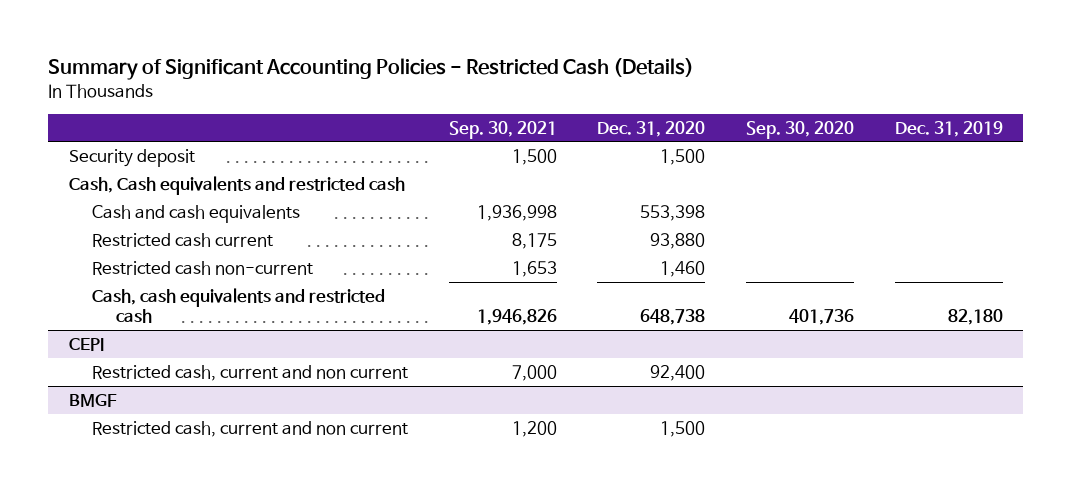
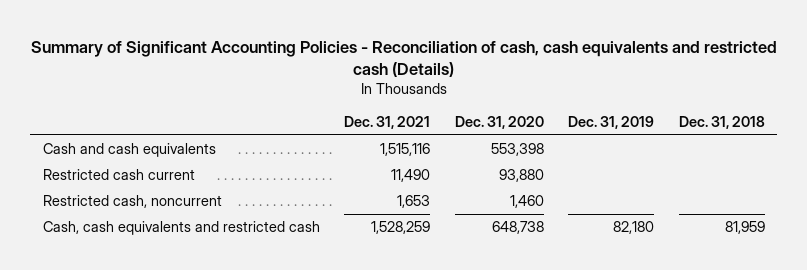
[48,58,695,81] Summary of Significant Accounting Policies - Restricted Cash (Details) -> [30,40,777,77] Summary of Significant Accounting Policies - Reconciliation of cash, cash equivalents and restricted cash (Details)
[448,120,557,139] Sep. 30, 2021 -> none
[746,120,855,139] Sep. 30, 2020 -> none
none -> [344,115,431,129] Dec. 31, 2021
none -> [678,115,765,129] Dec. 31, 2018
[68,148,195,167] Security deposit -> none
[68,175,405,195] Cash, Cash equivalents and restricted cash -> none
[92,260,314,275] Restricted cash non-current -> [42,195,222,209] Restricted cash, noncurrent
[68,337,104,351] CEPI -> none
[92,364,409,381] Restricted cash, current and non current -> none
[68,393,117,407] BMGF -> none
[92,420,409,437] Restricted cash, current and non current -> none

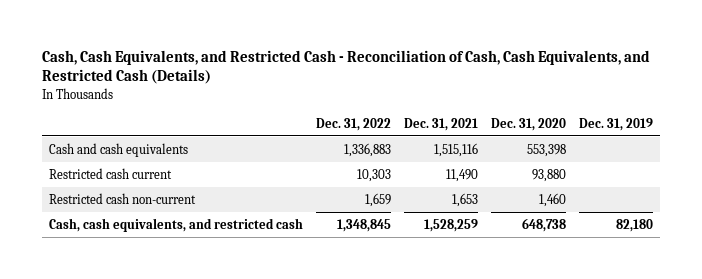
[30,40,777,77] Summary of Significant Accounting Policies - Reconciliation of cash, cash equivalents and restricted cash (Details) -> [42,49,651,85] Cash, Cash Equivalents, and Restricted Cash - Reconciliation of Cash, Cash Equivalents, and Restricted Cash (Details)
[678,115,765,129] Dec. 31, 2018 -> none
none -> [315,117,391,131] Dec. 31, 2022
[42,195,222,209] Restricted cash, noncurrent -> [48,192,196,204] Restricted cash non-current
[42,221,320,236] Cash, cash equivalents and restricted cash -> [48,217,303,232] Cash, cash equivalents, and restricted cash

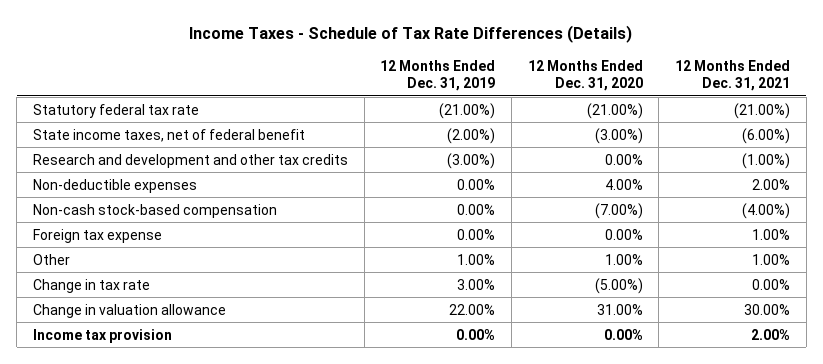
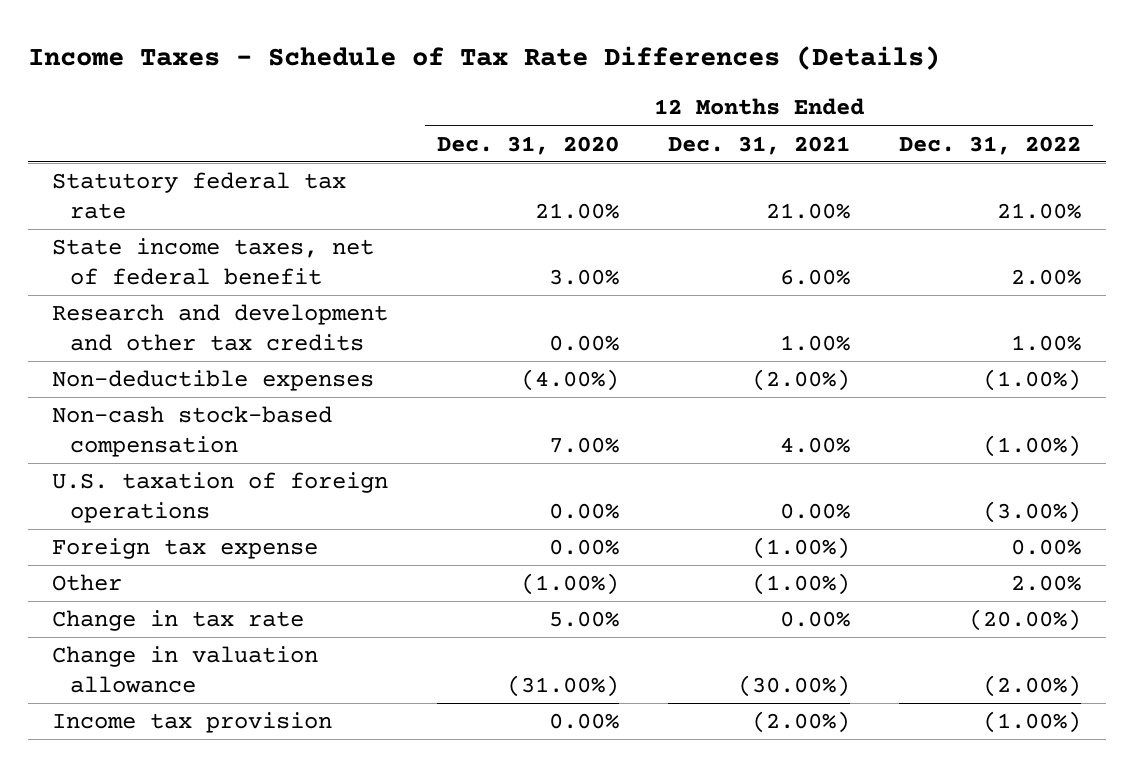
[380,59,496,91] 12 Months Ended Dec. 31, 2019 -> none
none -> [899,135,1082,155] Dec. 31, 2022
[586,102,643,119] (21.00%) -> [535,202,620,219] 21.00%
[733,102,790,119] (21.00%) -> [766,202,851,219] 21.00%
[594,127,643,144] (3.00%) -> [549,268,620,285] 3.00%
[741,127,790,144] (6.00%) -> [780,268,851,285] 6.00%
[741,152,790,169] (1.00%) -> [780,334,851,351] 1.00%
[604,178,643,190] 4.00% -> [521,369,620,392] (4.00%)
[751,178,790,190] 2.00% -> [752,369,851,392] (2.00%)
[594,202,643,219] (7.00%) -> [549,436,620,453] 7.00%
[741,202,790,219] (4.00%) -> [780,436,851,453] 4.00%
none -> [52,472,389,523] U.S. taxation of foreign operations
[751,228,790,240] 1.00% -> [752,537,851,560] (1.00%)
[604,253,643,265] 1.00% -> [521,573,620,596] (1.00%)
[751,253,790,265] 1.00% -> [752,573,851,596] (1.00%)
[594,277,643,294] (5.00%) -> [549,611,620,628] 5.00%
[596,303,643,315] 31.00% -> [507,674,620,697] (31.00%)
[743,303,790,315] 30.00% -> [738,674,851,697] (30.00%)
[750,328,790,340] 2.00% -> [752,711,851,734] (2.00%)

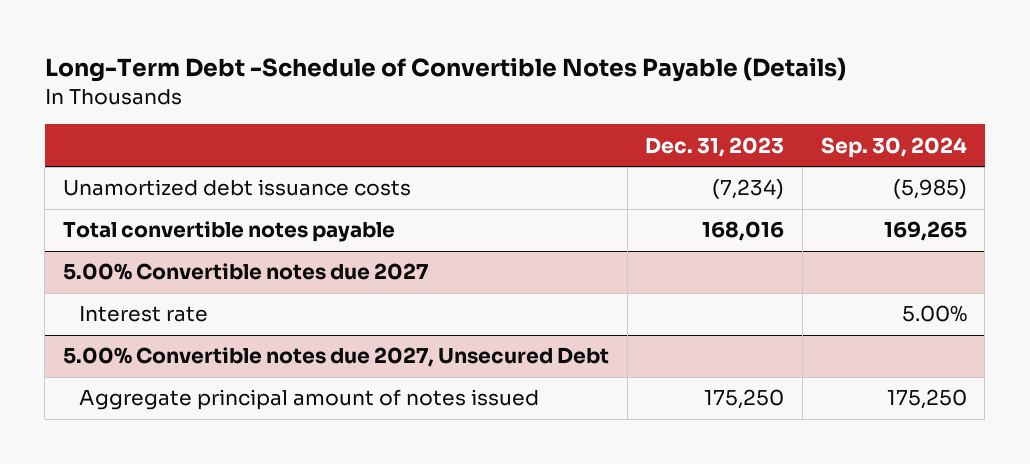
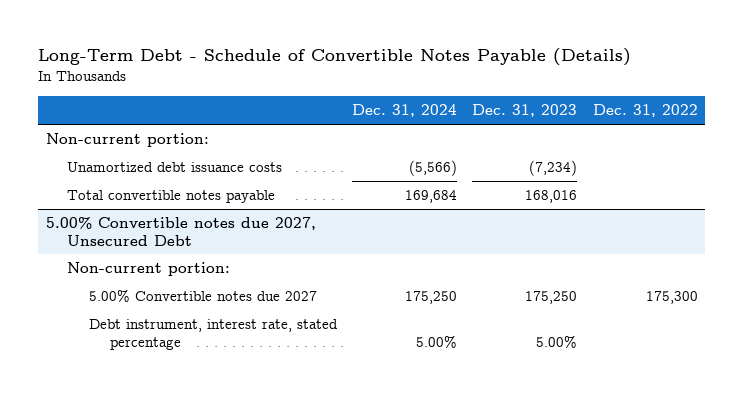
[44,57,846,83] Long-Term Debt -Schedule of Convertible Notes Payable (Details) -> [37,48,631,67] Long-Term Debt - Schedule of Convertible Notes Payable (Details)
[820,136,967,158] Sep. 30, 2024 -> none
none -> [352,104,458,118] Dec. 31, 2024
none -> [592,104,698,118] Dec. 31, 2022
none -> [45,133,209,148] Non-current portion:
[63,263,429,281] 5.00% Convertible notes due 2027 -> none
[79,306,209,323] Interest rate -> none
none -> [67,262,231,277] Non-current portion:
[79,389,540,411] Aggregate principal amount of notes issued -> [88,289,317,303] 5.00% Convertible notes due 2027
none -> [88,319,338,350] Debt instrument, interest rate, stated percentage

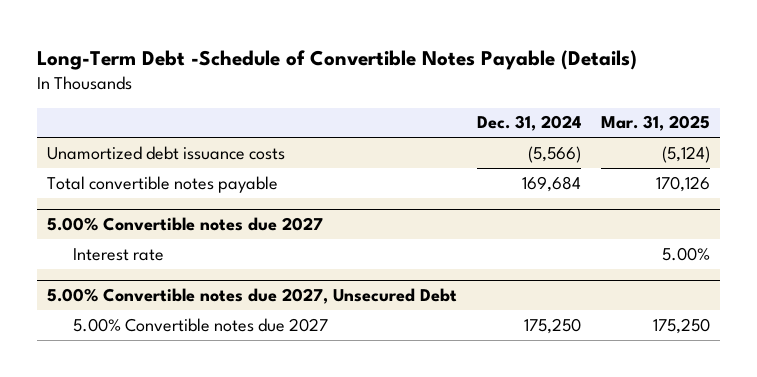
[37,48,631,67] Long-Term Debt - Schedule of Convertible Notes Payable (Details) -> [36,50,637,71] Long-Term Debt -Schedule of Convertible Notes Payable (Details)
[472,104,578,118] Dec. 31, 2023 -> none
[592,104,698,118] Dec. 31, 2022 -> none
none -> [600,115,710,132] Mar. 31, 2025
[45,133,209,148] Non-current portion: -> none
none -> [46,217,323,232] 5.00% Convertible notes due 2027
none -> [72,247,164,261] Interest rate
[67,262,231,277] Non-current portion: -> none
[88,319,338,350] Debt instrument, interest rate, stated percentage -> none

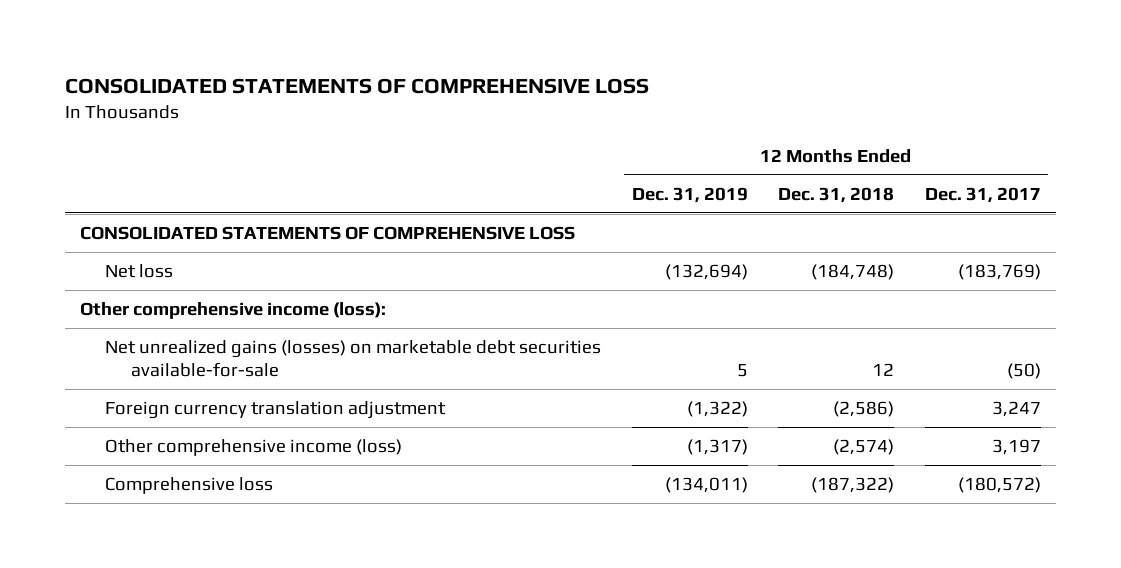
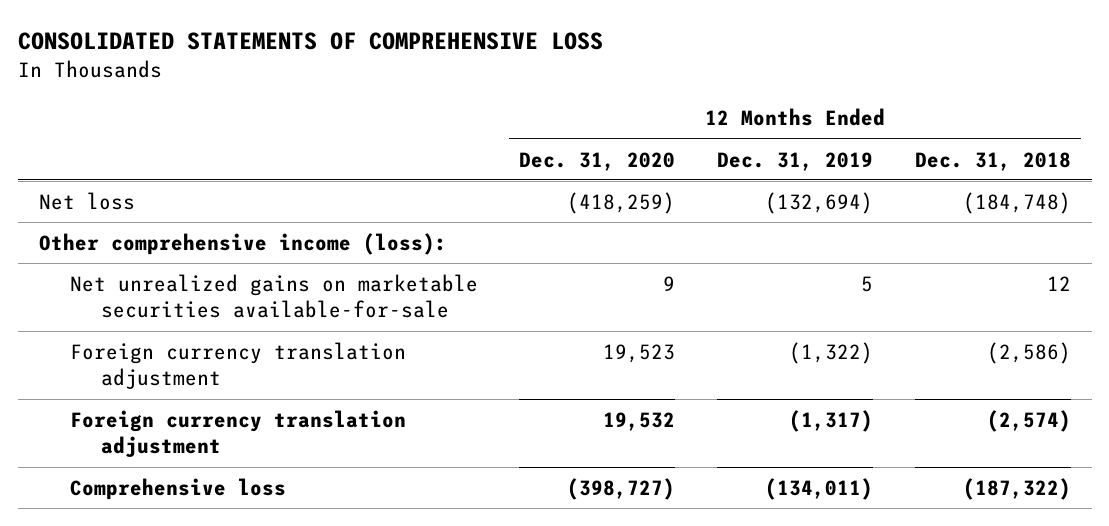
[924,186,1041,203] Dec. 31, 2017 -> none
none -> [519,151,676,171] Dec. 31, 2020
[79,225,575,240] CONSOLIDATED STATEMENTS OF COMPREHENSIVE LOSS -> none
[105,339,602,378] Net unrealized gains (losses) on marketable debt securities available-for-sale -> [69,273,478,319] Net unrealized gains on marketable securities available-for-sale
[105,438,403,456] Other comprehensive income (loss) -> [69,409,406,458] Foreign currency translation adjustment

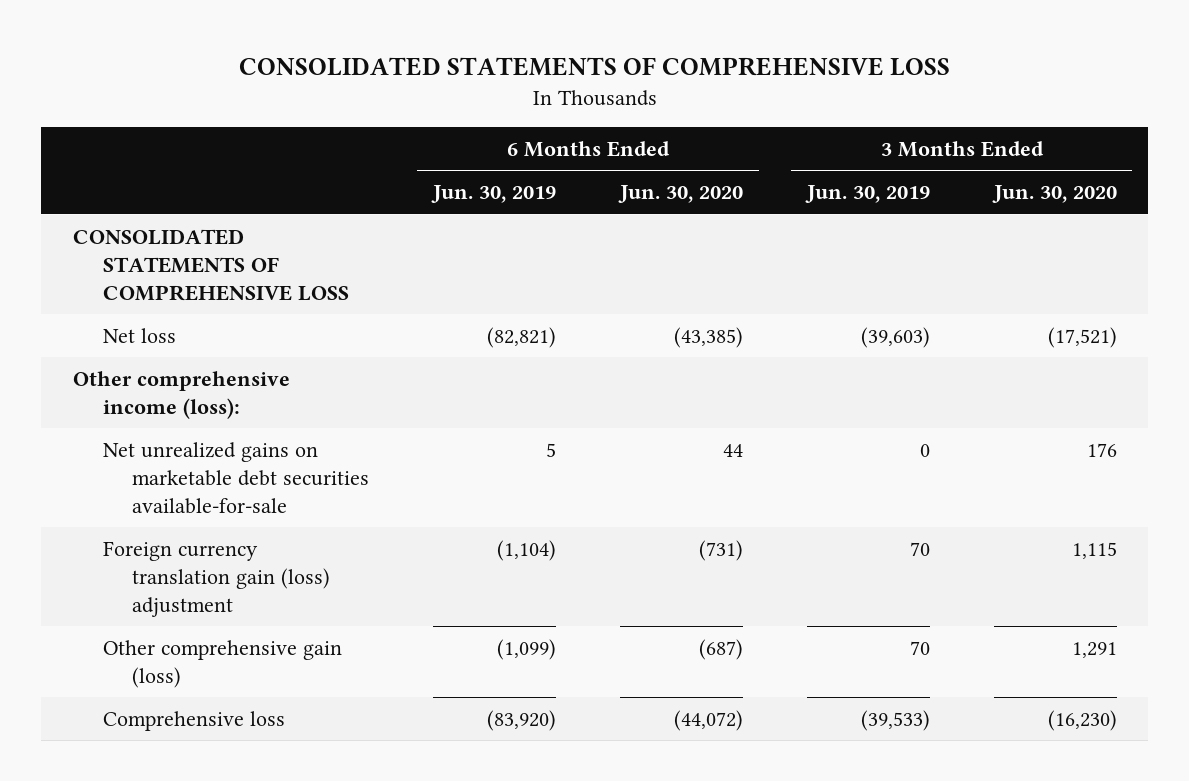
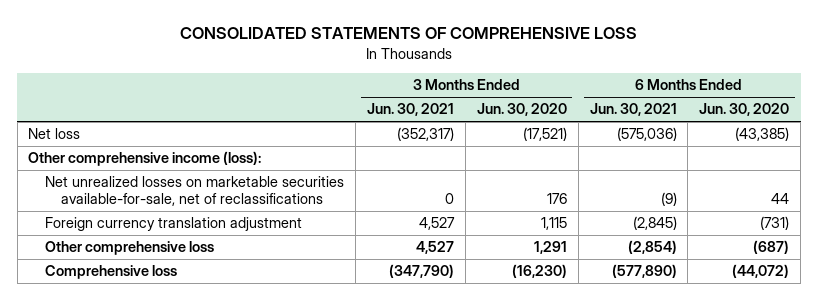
[431,185,557,204] Jun. 30, 2019 -> none
[804,185,930,204] Jun. 30, 2019 -> none
none -> [366,103,454,117] Jun. 30, 2021
none -> [589,103,677,117] Jun. 30, 2021
[72,228,349,301] CONSOLIDATED STATEMENTS OF COMPREHENSIVE LOSS -> none
[102,441,370,514] Net unrealized gains on marketable debt securities available-for-sale -> [44,176,344,207] Net unrealized losses on marketable securities available-for-sale, net of reclassifications
[102,540,331,617] Foreign currency translation gain (loss) adjustment -> [44,217,302,232] Foreign currency translation adjustment
[102,639,342,688] Other comprehensive gain (loss) -> [44,241,214,256] Other comprehensive loss

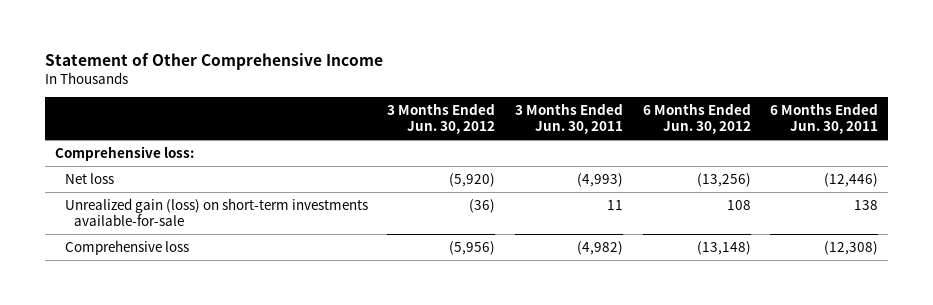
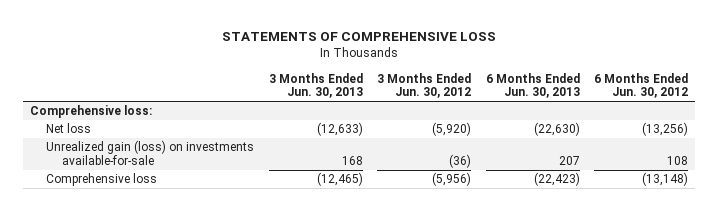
[45,52,384,70] Statement of Other Comprehensive Income -> [222,32,497,42] STATEMENTS OF COMPREHENSIVE LOSS
[514,103,623,135] 3 Months Ended Jun. 30, 2011 -> none
[770,103,879,135] 6 Months Ended Jun. 30, 2011 -> none
none -> [268,72,363,99] 3 Months Ended Jun. 30, 2013
none -> [485,72,580,99] 6 Months Ended Jun. 30, 2013
[64,197,368,226] Unrealized gain (loss) on short-term investments available-for-sale -> [46,140,255,166] Unrealized gain (loss) on investments available-for-sale

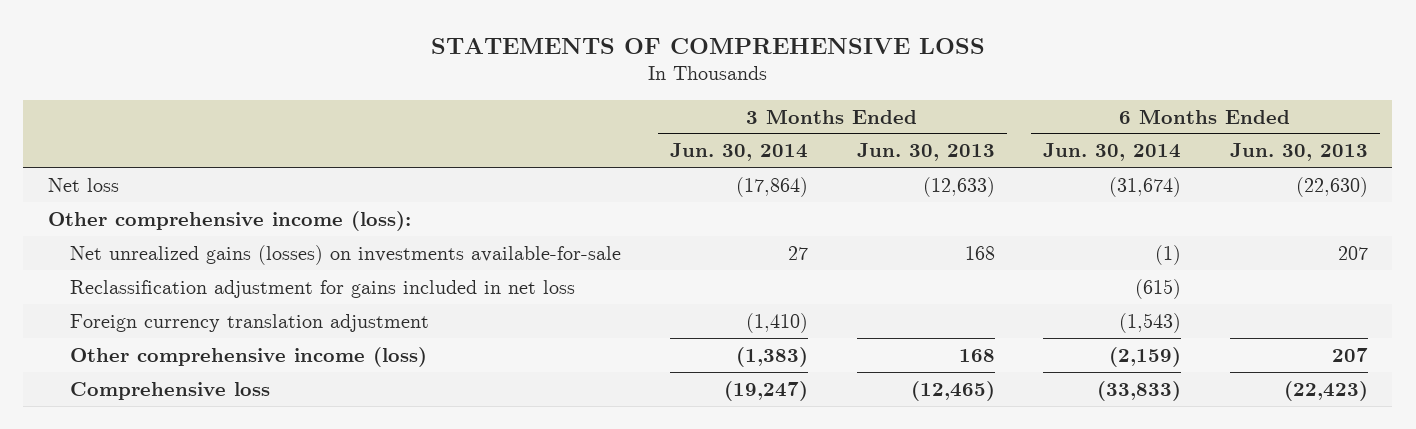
[377,72,472,99] 3 Months Ended Jun. 30, 2012 -> none
[594,72,689,99] 6 Months Ended Jun. 30, 2012 -> none
none -> [669,143,808,162] Jun. 30, 2014
none -> [1043,143,1182,162] Jun. 30, 2014
[30,105,153,119] Comprehensive loss: -> none
none -> [47,210,411,231] Other comprehensive income (loss):
[46,140,255,166] Unrealized gain (loss) on investments available-for-sale -> [70,244,622,265] Net unrealized gains (losses) on investments available-for-sale
none -> [70,279,576,298] Reclassification adjustment for gains included in net loss
none -> [70,313,430,332] Foreign currency translation adjustment
none -> [70,346,428,367] Other comprehensive income (loss)

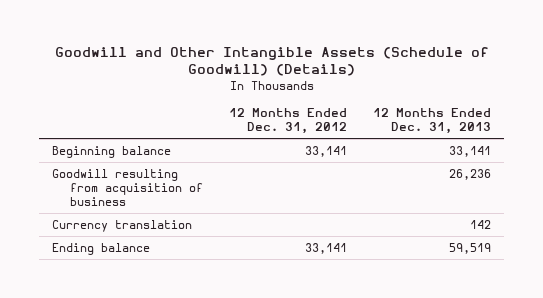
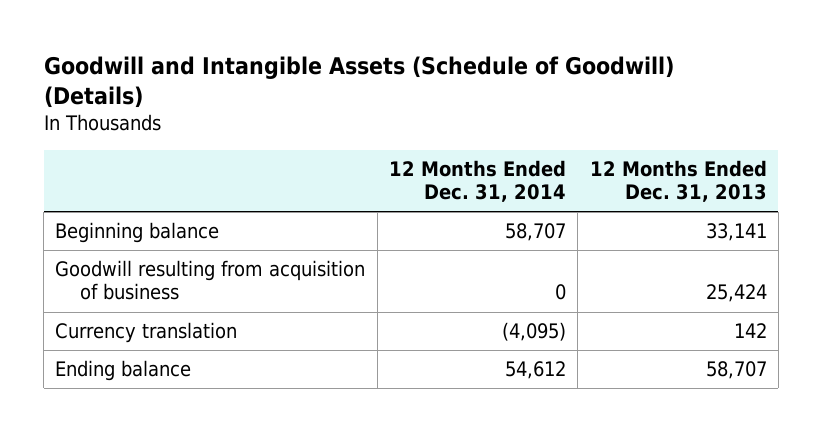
[54,46,489,77] Goodwill and Other Intangible Assets (Schedule of Goodwill) (Details) -> [43,55,674,109] Goodwill and Intangible Assets (Schedule of Goodwill) (Details)
[228,108,347,135] 12 Months Ended Dec. 31, 2012 -> none
none -> [389,159,567,203] 12 Months Ended Dec. 31, 2014
[449,168,492,180] 26,236 -> [705,284,767,303] 25,424
[449,242,492,254] 59,519 -> [705,361,767,380] 58,707

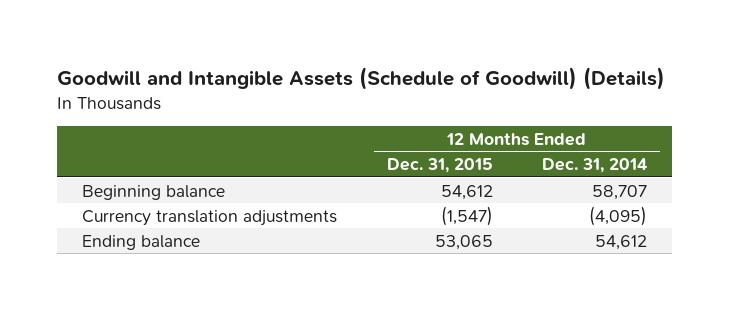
[589,159,767,203] 12 Months Ended Dec. 31, 2013 -> none
none -> [386,158,493,174] Dec. 31, 2015
[55,260,366,301] Goodwill resulting from acquisition of business -> none
[55,322,238,344] Currency translation -> [82,209,338,226] Currency translation adjustments

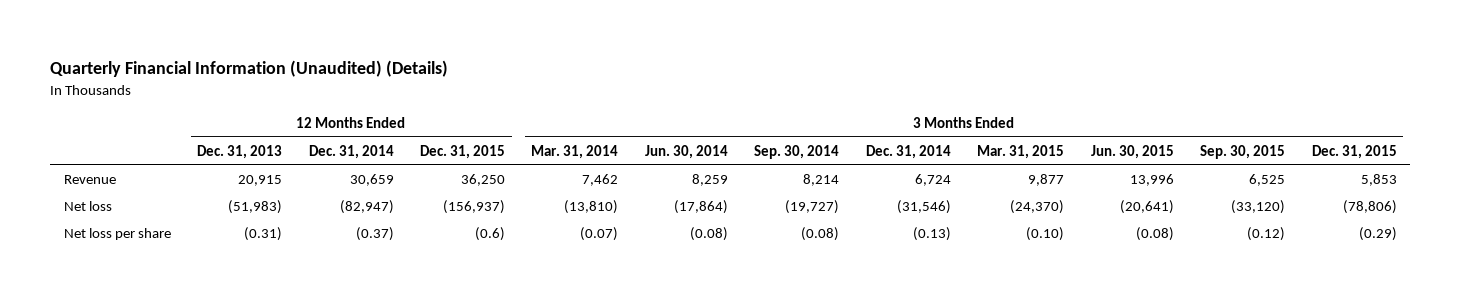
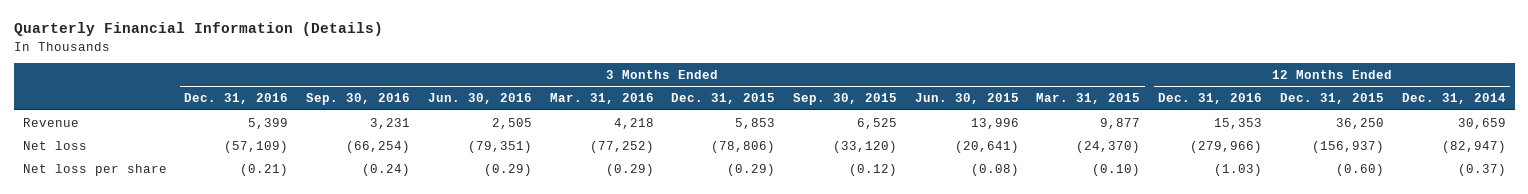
[50,60,449,78] Quarterly Financial Information (Unaudited) (Details) -> [13,22,383,37] Quarterly Financial Information (Details)
[197,144,283,159] Dec. 31, 2013 -> none
[531,144,619,159] Mar. 31, 2014 -> none
[644,144,728,159] Jun. 30, 2014 -> none
[754,144,840,159] Sep. 30, 2014 -> none
[865,144,951,159] Dec. 31, 2014 -> none
none -> [184,93,289,105] Dec. 31, 2016
none -> [306,93,411,106] Sep. 30, 2016
none -> [427,93,532,105] Jun. 30, 2016
none -> [549,93,654,105] Mar. 31, 2016
none -> [1158,93,1263,105] Dec. 31, 2016
[475,226,506,241] (0.6) -> [1335,163,1384,176] (0.60)

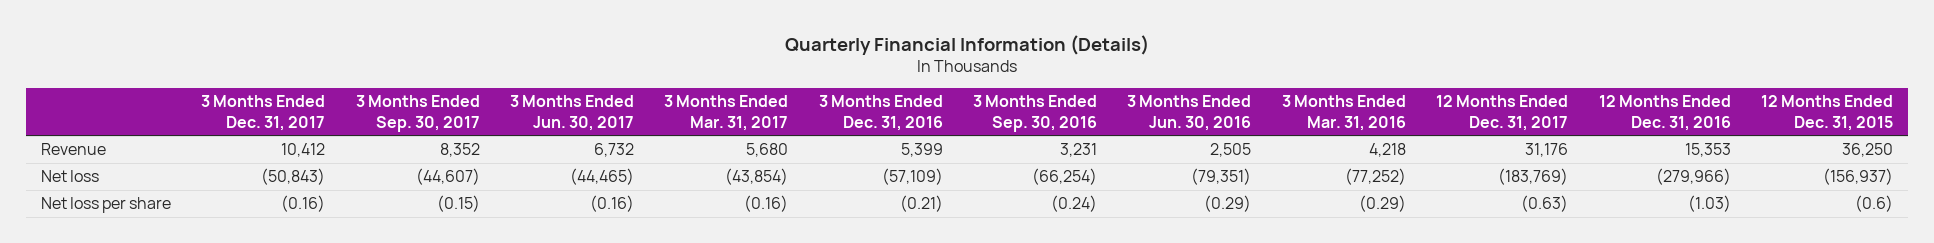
[671,93,776,105] Dec. 31, 2015 -> none
[793,93,898,106] Sep. 30, 2015 -> none
[914,93,1019,105] Jun. 30, 2015 -> none
[1036,93,1141,105] Mar. 31, 2015 -> none
[1401,93,1506,105] Dec. 31, 2014 -> none
none -> [201,95,326,131] 3 Months Ended Dec. 31, 2017
none -> [355,95,480,132] 3 Months Ended Sep. 30, 2017
none -> [510,95,635,131] 3 Months Ended Jun. 30, 2017
none -> [664,95,789,131] 3 Months Ended Mar. 31, 2017
none -> [1436,95,1569,131] 12 Months Ended Dec. 31, 2017
[1335,163,1384,176] (0.60) -> [1854,195,1893,213] (0.6)

